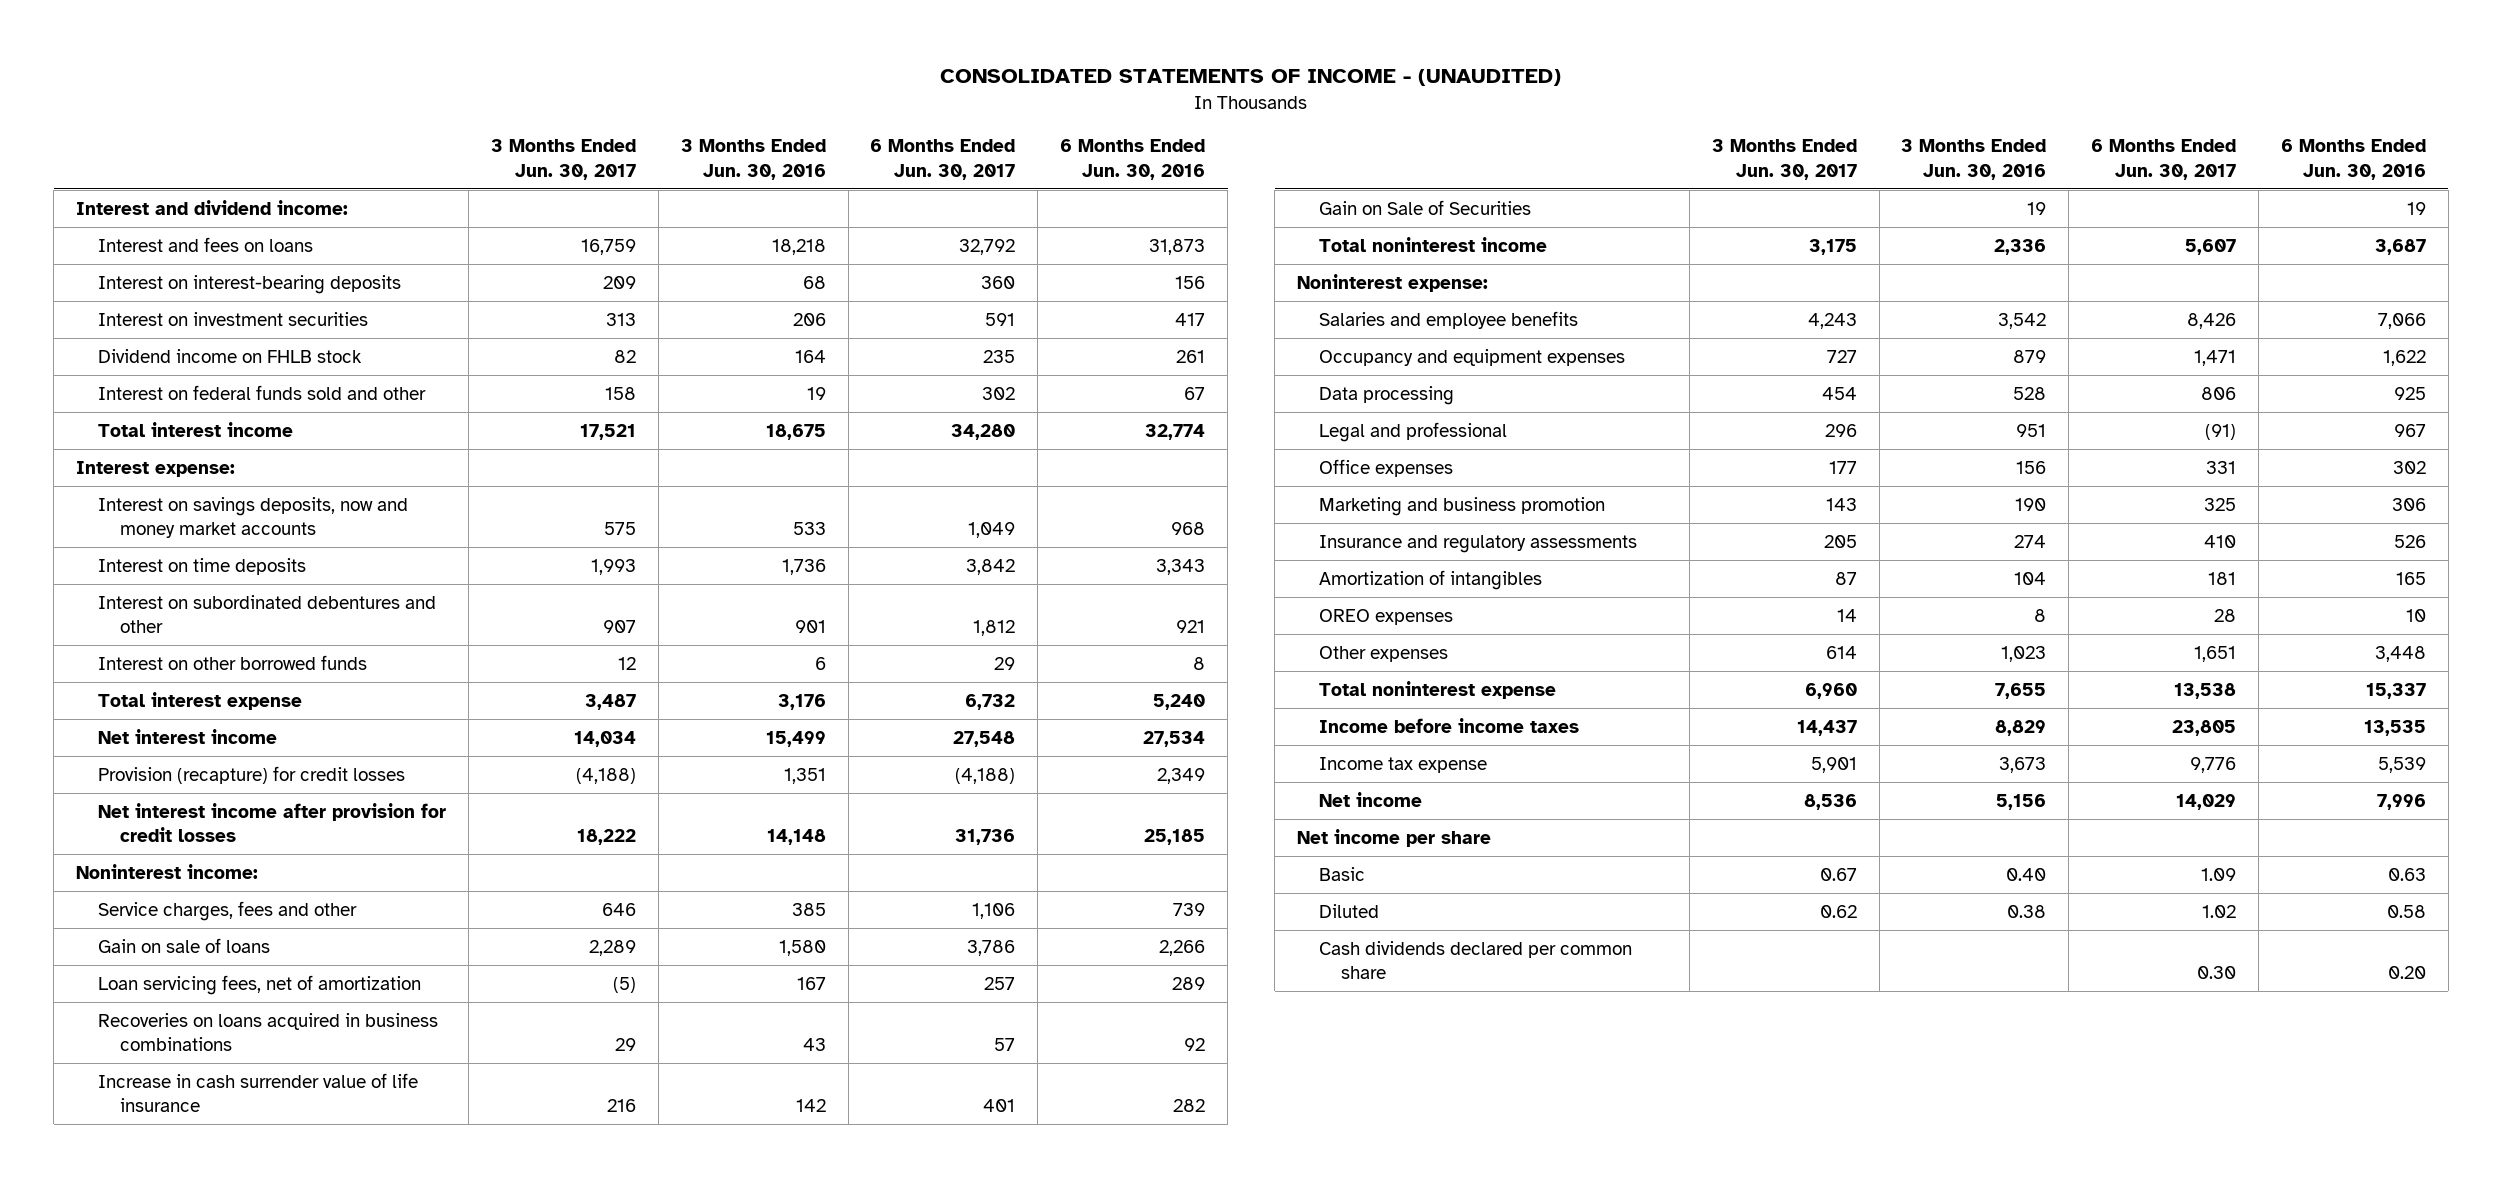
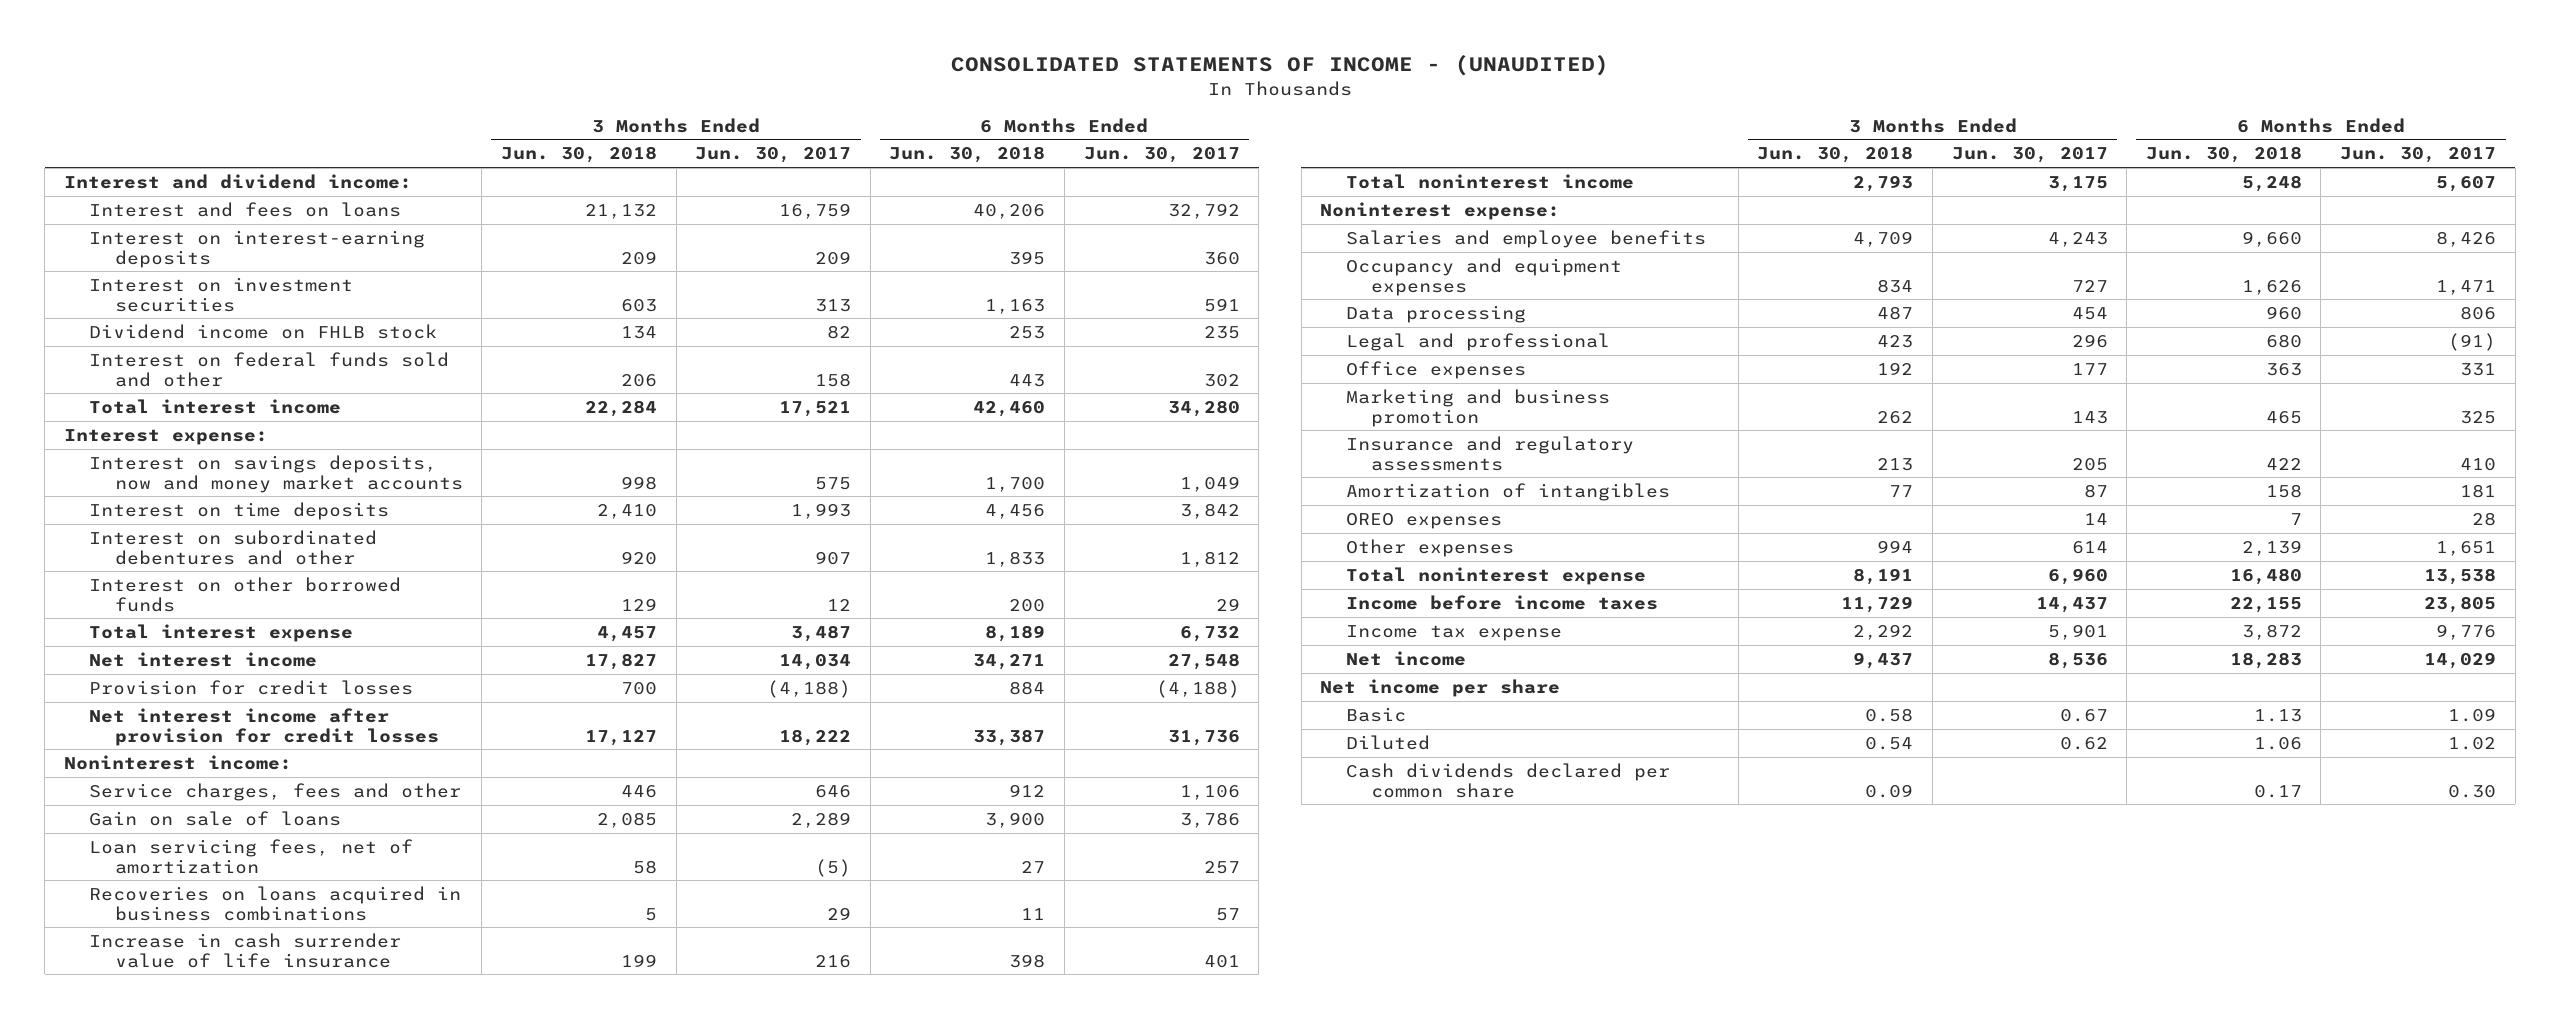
[680,139,826,180] 3 Months Ended Jun. 30, 2016 -> none
[1060,139,1206,180] 6 Months Ended Jun. 30, 2016 -> none
none -> [500,146,657,164] Jun. 30, 2018
none -> [889,146,1046,164] Jun. 30, 2018
[98,275,402,295] Interest on interest-bearing deposits -> [89,229,426,268] Interest on interest-earning deposits
[98,766,406,785] Provision (recapture) for credit losses -> [89,679,414,695] Provision for credit losses
[1318,200,1531,216] Gain on Sale of Securities -> none

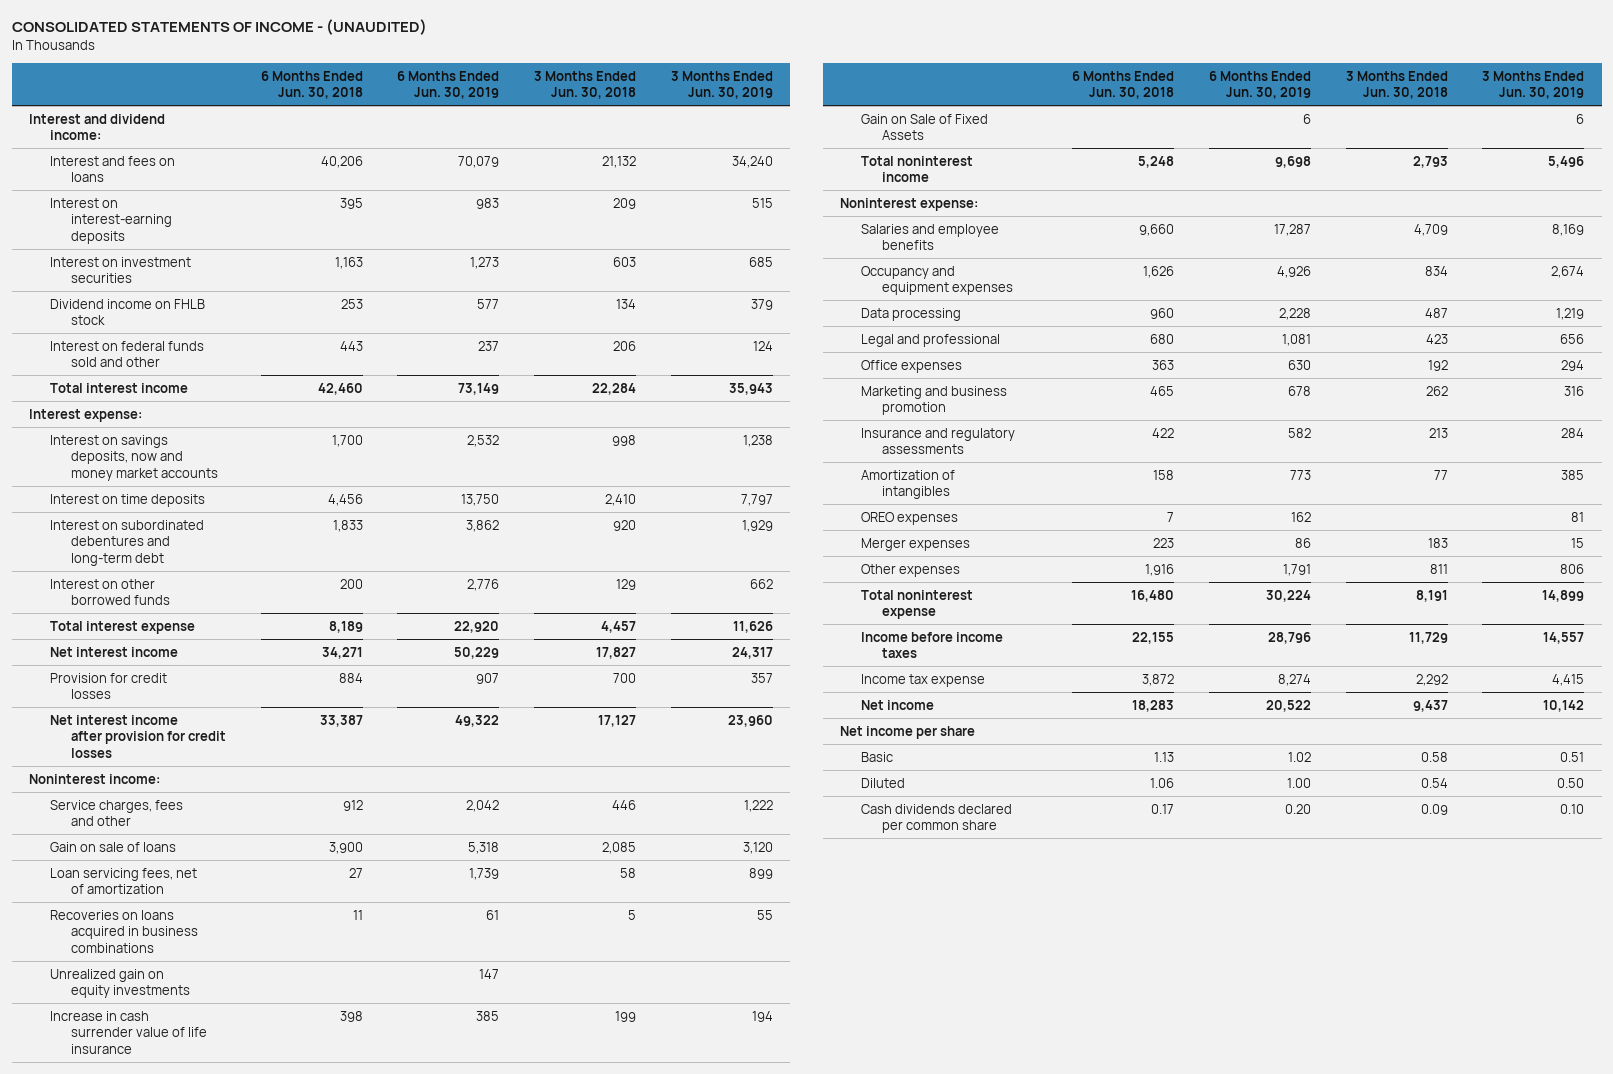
[695,147,852,164] Jun. 30, 2017 -> none
[1083,147,1240,164] Jun. 30, 2017 -> none
none -> [397,70,500,100] 6 Months Ended Jun. 30, 2019
none -> [670,70,773,100] 3 Months Ended Jun. 30, 2019
[89,529,378,565] Interest on subordinated debentures and other -> [50,519,205,566] Interest on subordinated debentures and long-term debt
none -> [50,968,190,999] Unrealized gain on equity investments
none -> [861,113,989,141] Gain on Sale of Fixed Assets
none -> [861,537,971,551] Merger expenses
[1877,539,1914,553] 994 -> [1429,563,1448,574] 811
[2241,539,2302,556] 2,139 -> [1145,563,1175,576] 1,916

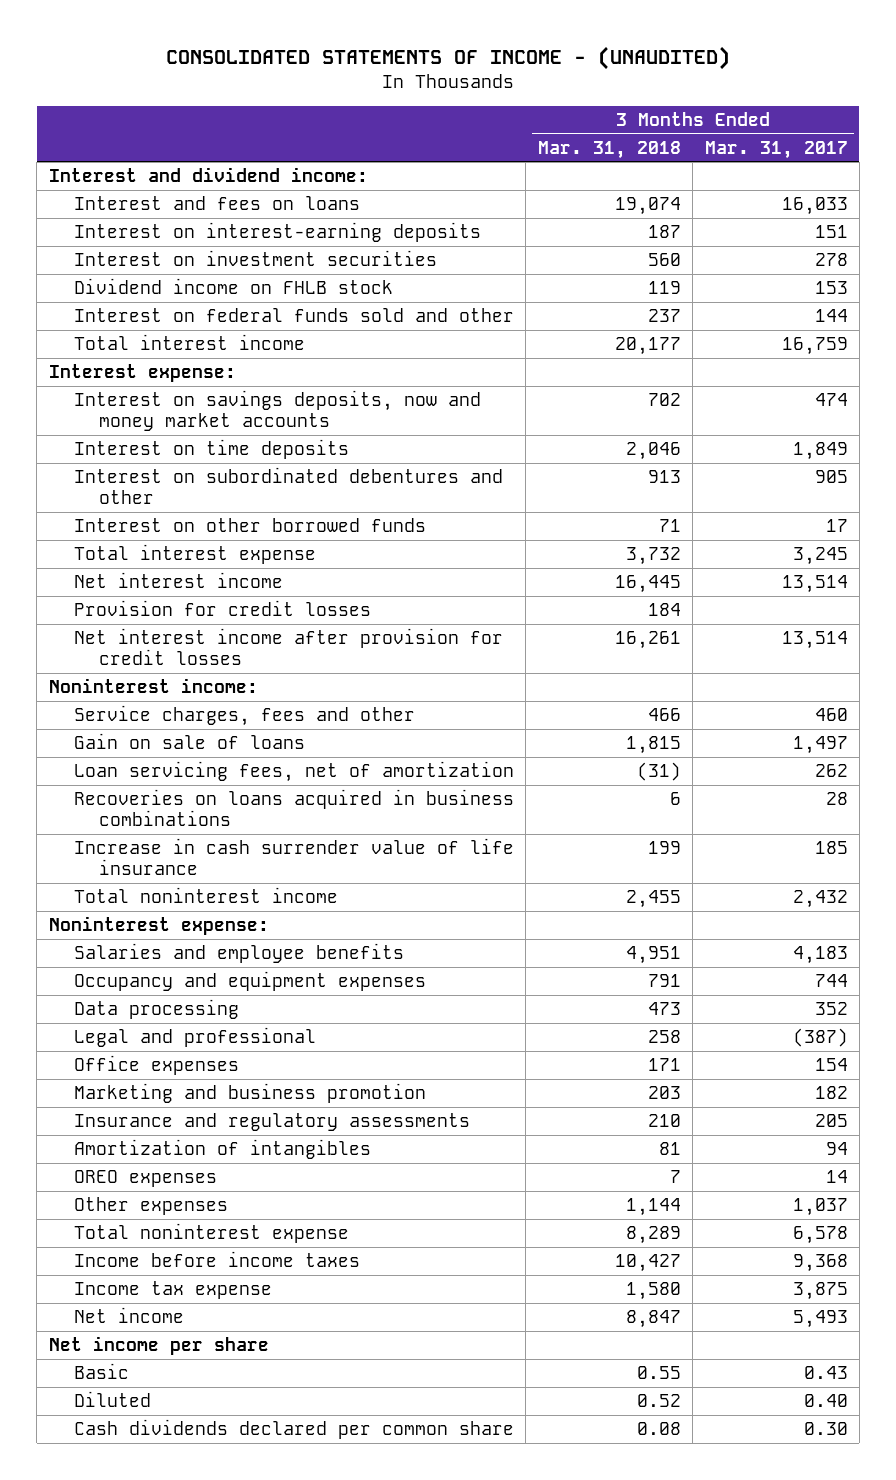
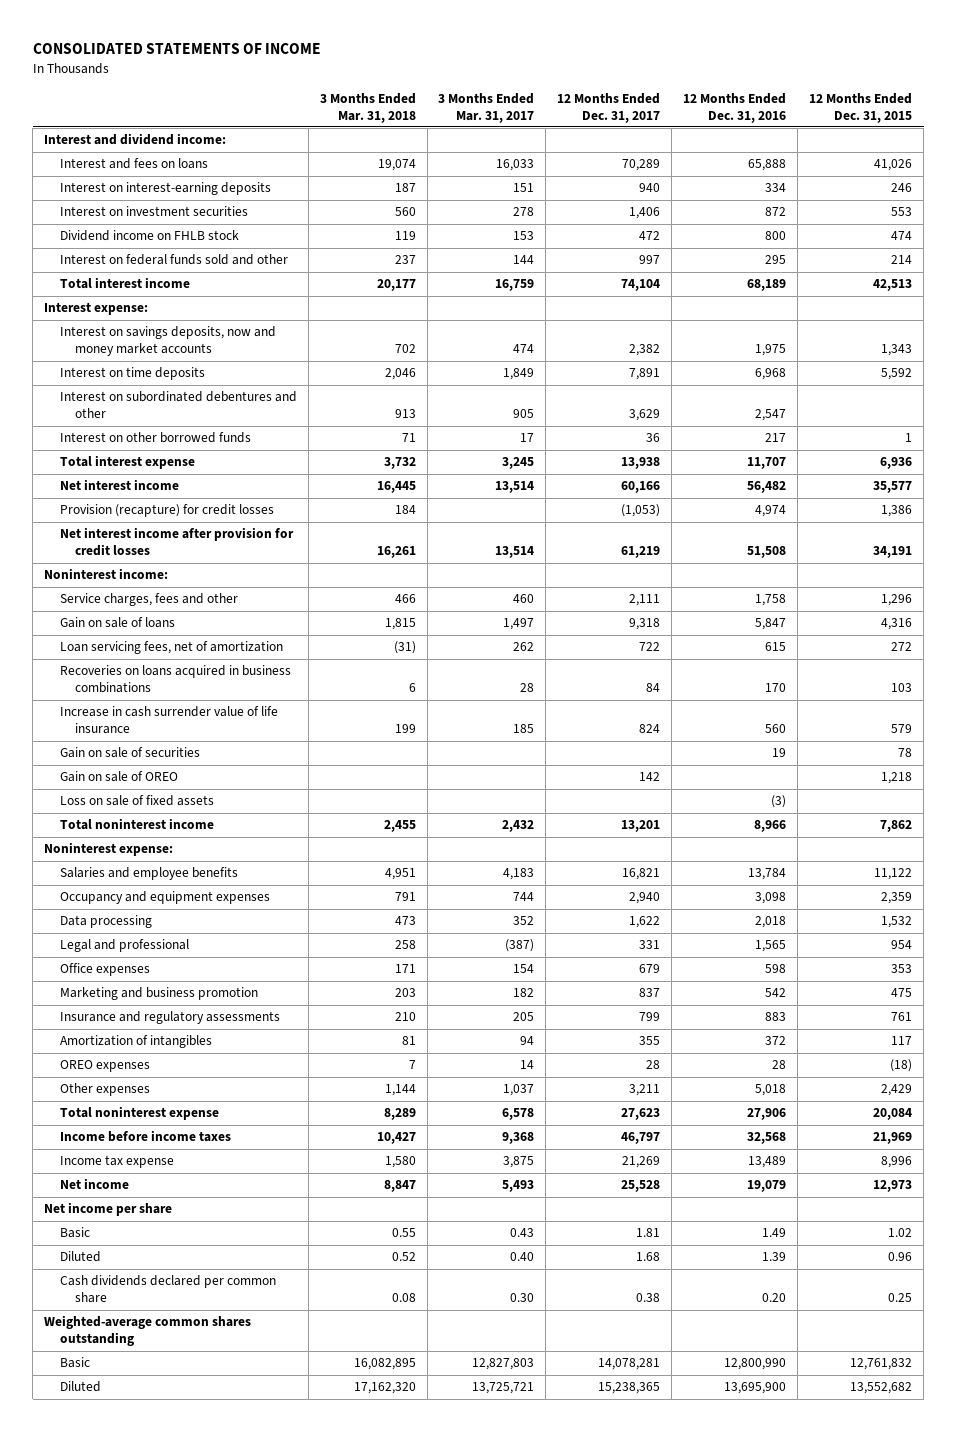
[166,46,731,71] CONSOLIDATED STATEMENTS OF INCOME - (UNAUDITED) -> [32,43,321,55] CONSOLIDATED STATEMENTS OF INCOME
none -> [557,92,661,123] 12 Months Ended Dec. 31, 2017
none -> [683,92,787,123] 12 Months Ended Dec. 31, 2016
none -> [809,92,913,123] 12 Months Ended Dec. 31, 2015
[74,600,372,617] Provision for credit losses -> [59,504,274,518] Provision (recapture) for credit losses
none -> [59,747,200,759] Gain on sale of securities
none -> [59,771,178,783] Gain on sale of OREO
none -> [59,795,214,807] Loss on sale of fixed assets
none -> [44,1315,252,1347] Weighted-average common shares outstanding
none -> [59,1357,90,1369] Basic
none -> [59,1381,101,1393] Diluted

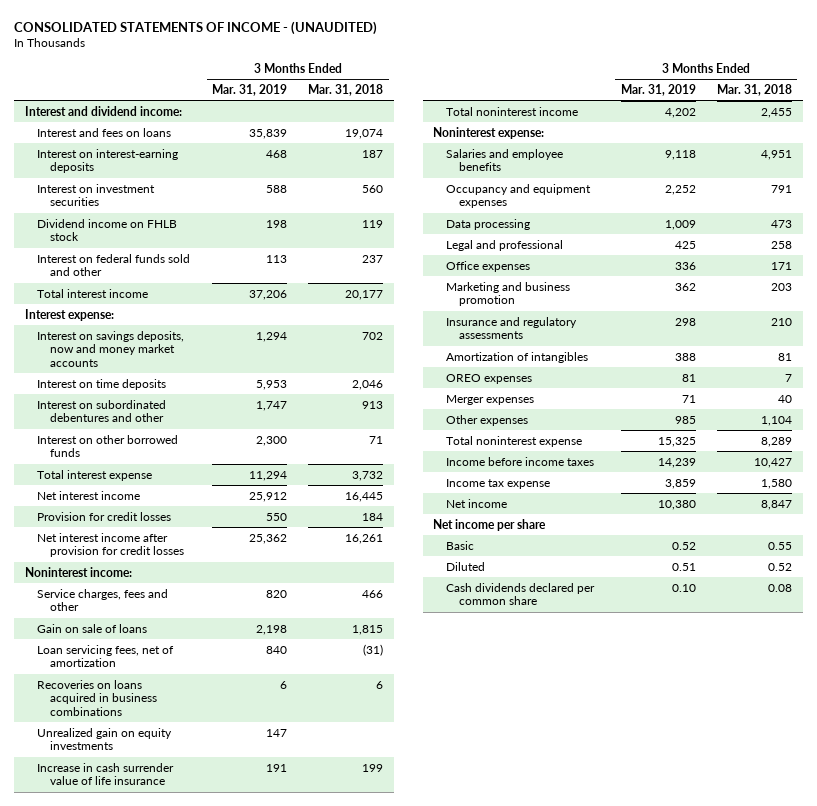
[32,43,321,55] CONSOLIDATED STATEMENTS OF INCOME -> [13,20,377,35] CONSOLIDATED STATEMENTS OF INCOME - (UNAUDITED)
[438,92,535,123] 3 Months Ended Mar. 31, 2017 -> none
[557,92,661,123] 12 Months Ended Dec. 31, 2017 -> none
[683,92,787,123] 12 Months Ended Dec. 31, 2016 -> none
[809,92,913,123] 12 Months Ended Dec. 31, 2015 -> none
none -> [211,83,287,96] Mar. 31, 2019
[59,504,274,518] Provision (recapture) for credit losses -> [37,511,172,521] Provision for credit losses
none -> [37,727,173,751] Unrealized gain on equity investments
[59,747,200,759] Gain on sale of securities -> none
[59,771,178,783] Gain on sale of OREO -> none
[59,795,214,807] Loss on sale of fixed assets -> none
none -> [446,394,535,405] Merger expenses
[384,1084,416,1097] 1,144 -> [761,415,793,426] 1,104
[44,1315,252,1347] Weighted-average common shares outstanding -> none
[59,1357,90,1369] Basic -> none
[59,1381,101,1393] Diluted -> none

